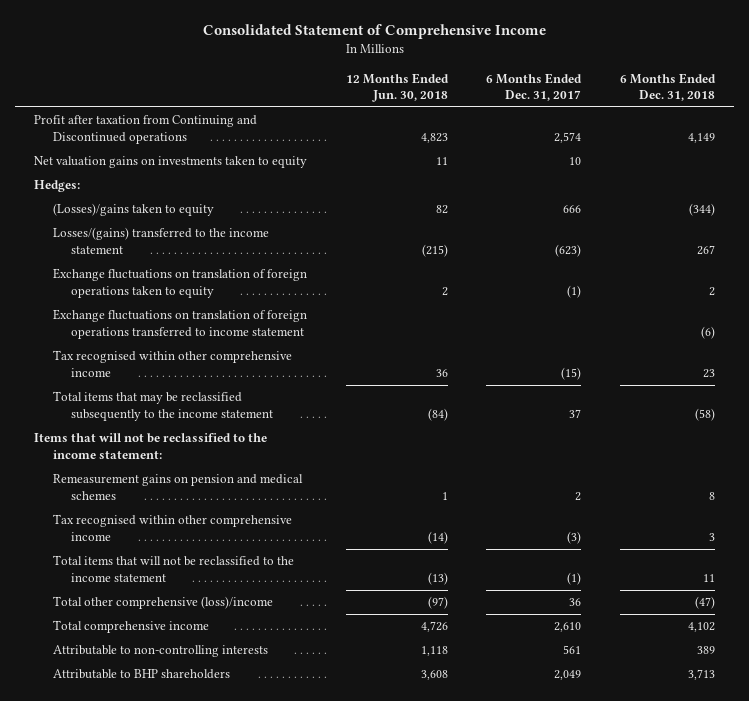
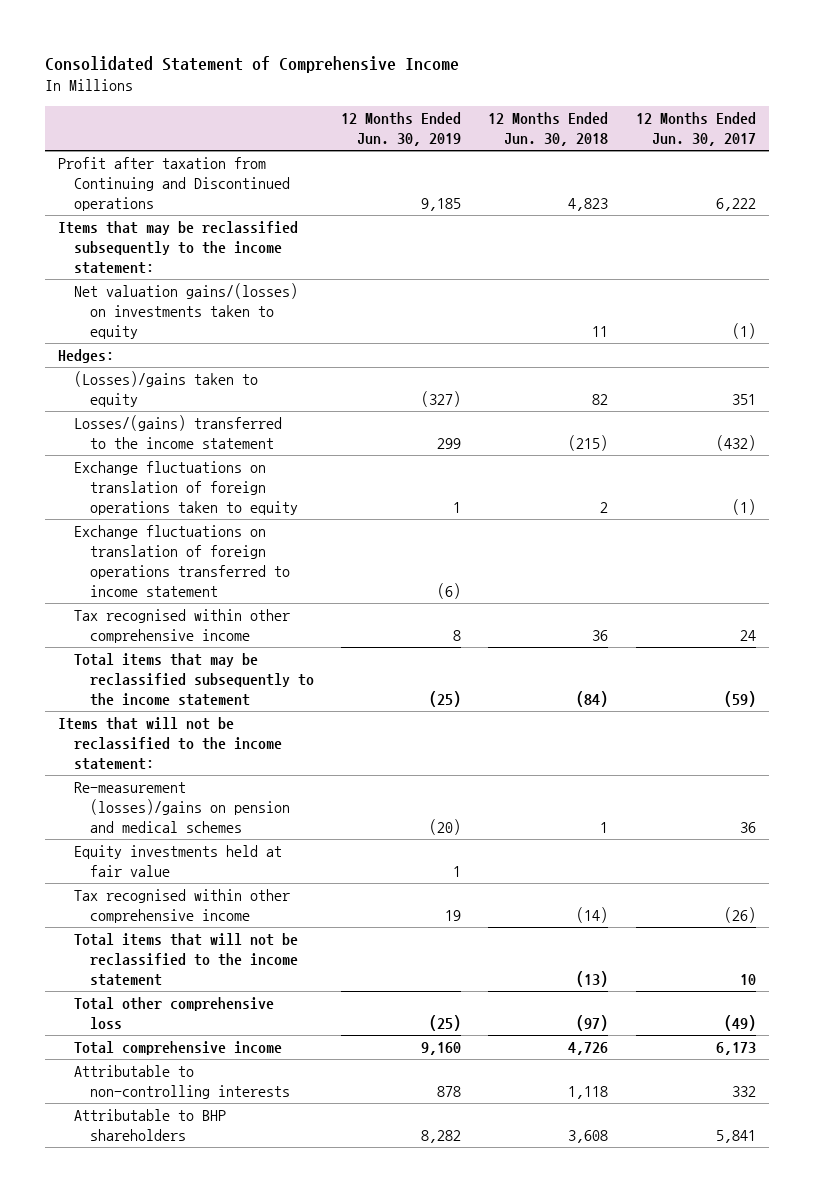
[486,72,583,102] 6 Months Ended Dec. 31, 2017 -> none
[619,72,716,102] 6 Months Ended Dec. 31, 2018 -> none
none -> [341,112,462,147] 12 Months Ended Jun. 30, 2019
none -> [635,112,756,147] 12 Months Ended Jun. 30, 2017
none -> [58,221,299,275] Items that may be reclassified subsequently to the income statement:
[34,156,308,169] Net valuation gains on investments taken to equity -> [74,283,299,340] Net valuation gains/(losses) on investments taken to equity
[52,474,303,500] Remeasurement gains on pension and medical schemes -> [74,782,290,834] Re-measurement (losses)/gains on pension and medical schemes
none -> [74,845,283,878] Equity investments held at fair value
[52,596,273,610] Total other comprehensive (loss)/income -> [74,997,275,1030] Total other comprehensive loss

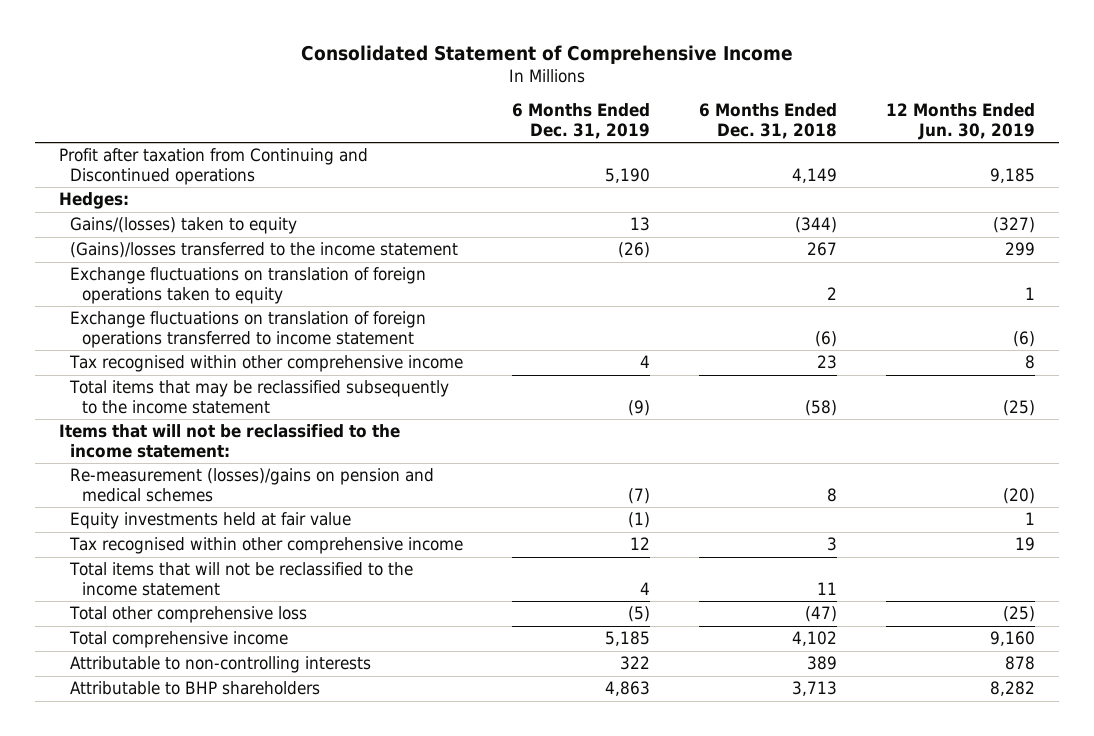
[488,112,609,147] 12 Months Ended Jun. 30, 2018 -> none
[635,112,756,147] 12 Months Ended Jun. 30, 2017 -> none
none -> [512,103,651,140] 6 Months Ended Dec. 31, 2019
none -> [698,103,837,140] 6 Months Ended Dec. 31, 2018
[58,221,299,275] Items that may be reclassified subsequently to the income statement: -> none
[74,283,299,340] Net valuation gains/(losses) on investments taken to equity -> none
[74,371,259,408] (Losses)/gains taken to equity -> [70,217,298,235] Gains/(losses) taken to equity
[74,415,283,450] Losses/(gains) transferred to the income statement -> [70,242,459,259] (Gains)/losses transferred to the income statement

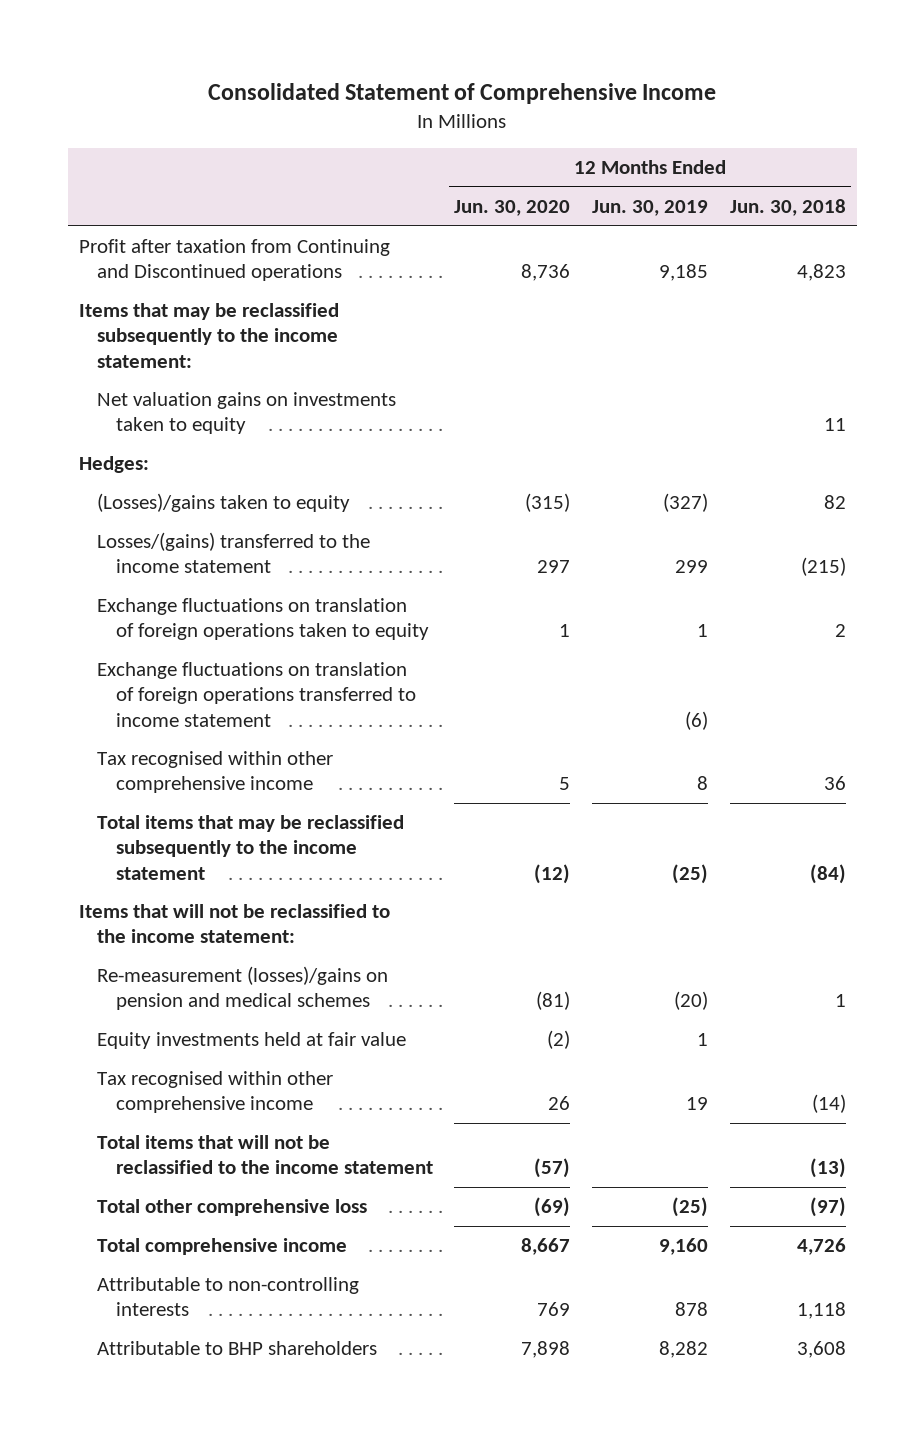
[512,103,651,140] 6 Months Ended Dec. 31, 2019 -> none
[698,103,837,140] 6 Months Ended Dec. 31, 2018 -> none
none -> [454,200,571,217] Jun. 30, 2020
none -> [729,199,846,217] Jun. 30, 2018
none -> [78,303,339,368] Items that may be reclassified subsequently to the income statement:
none -> [97,392,397,435] Net valuation gains on investments taken to equity
[70,217,298,235] Gains/(losses) taken to equity -> [97,493,351,513] (Losses)/gains taken to equity
[70,242,459,259] (Gains)/losses transferred to the income statement -> [97,532,371,574] Losses/(gains) transferred to the income statement

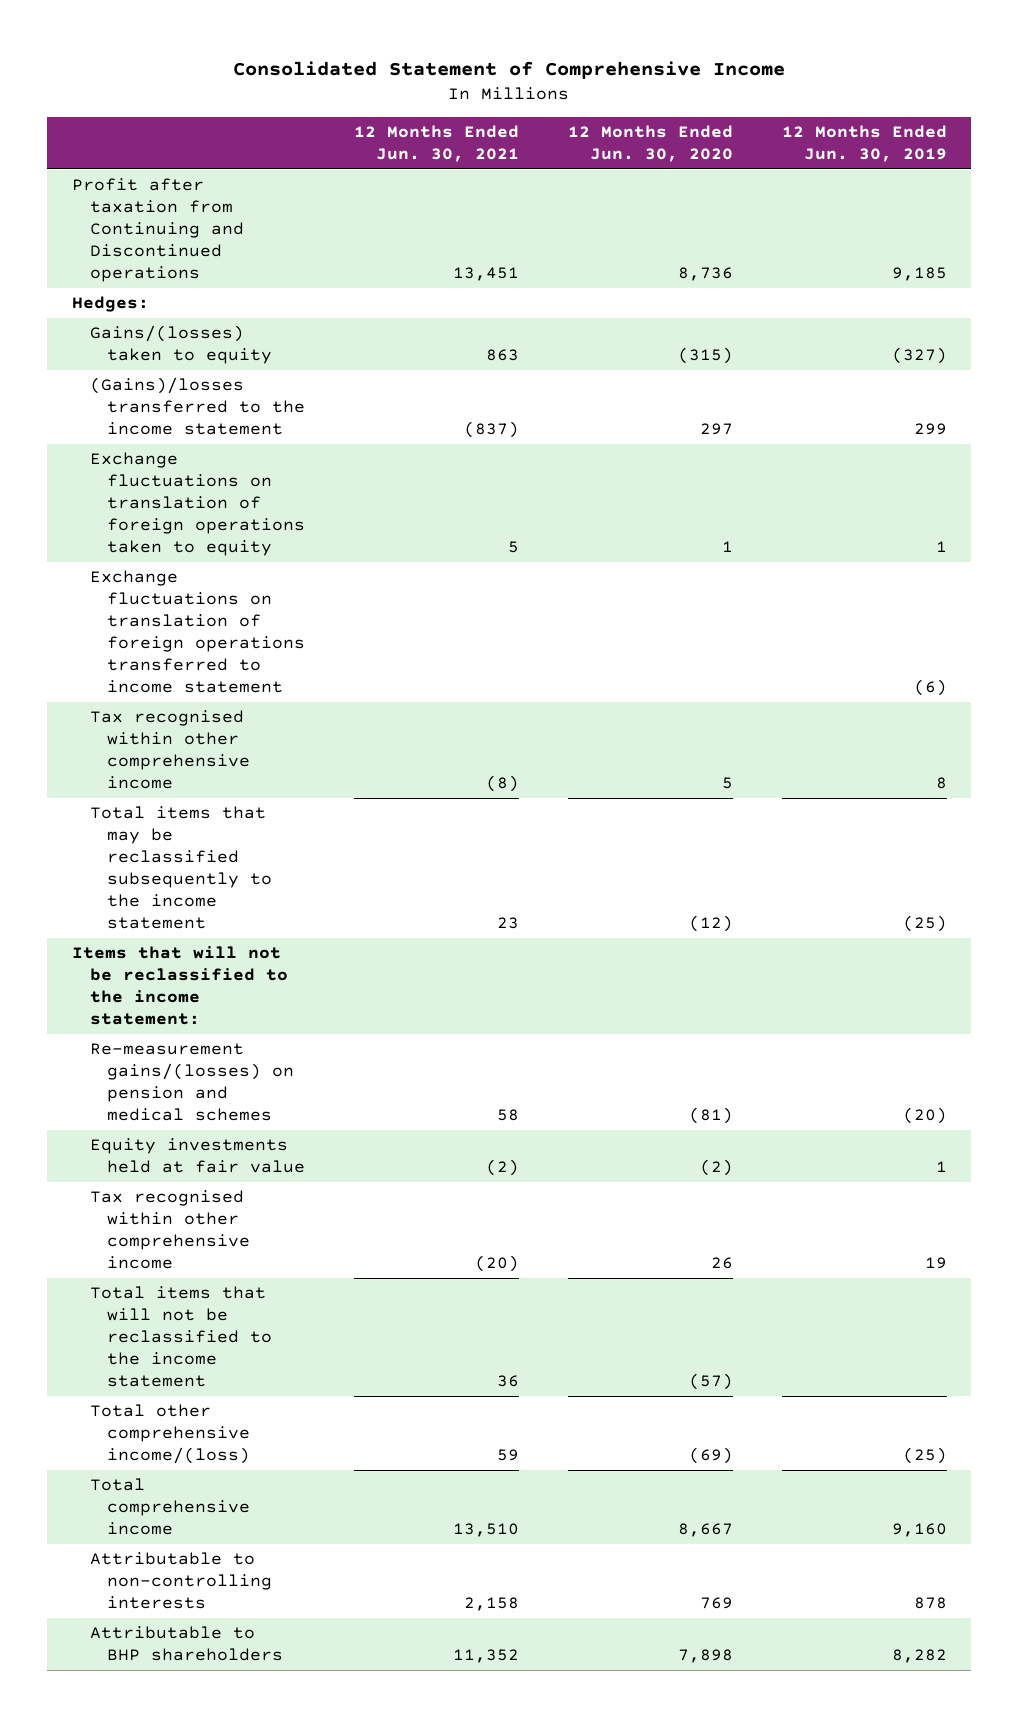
[729,199,846,217] Jun. 30, 2018 -> none
none -> [354,125,520,163] 12 Months Ended Jun. 30, 2021
[78,303,339,368] Items that may be reclassified subsequently to the income statement: -> none
[97,392,397,435] Net valuation gains on investments taken to equity -> none
[97,493,351,513] (Losses)/gains taken to equity -> [89,325,273,365] Gains/(losses) taken to equity
[97,532,371,574] Losses/(gains) transferred to the income statement -> [89,377,306,436] (Gains)/losses transferred to the income statement
[97,966,389,1011] Re-measurement (losses)/gains on pension and medical schemes -> [89,1043,295,1122] Re-measurement gains/(losses) on pension and medical schemes
[97,1199,368,1217] Total other comprehensive loss -> [89,1404,251,1465] Total other comprehensive income/(loss)

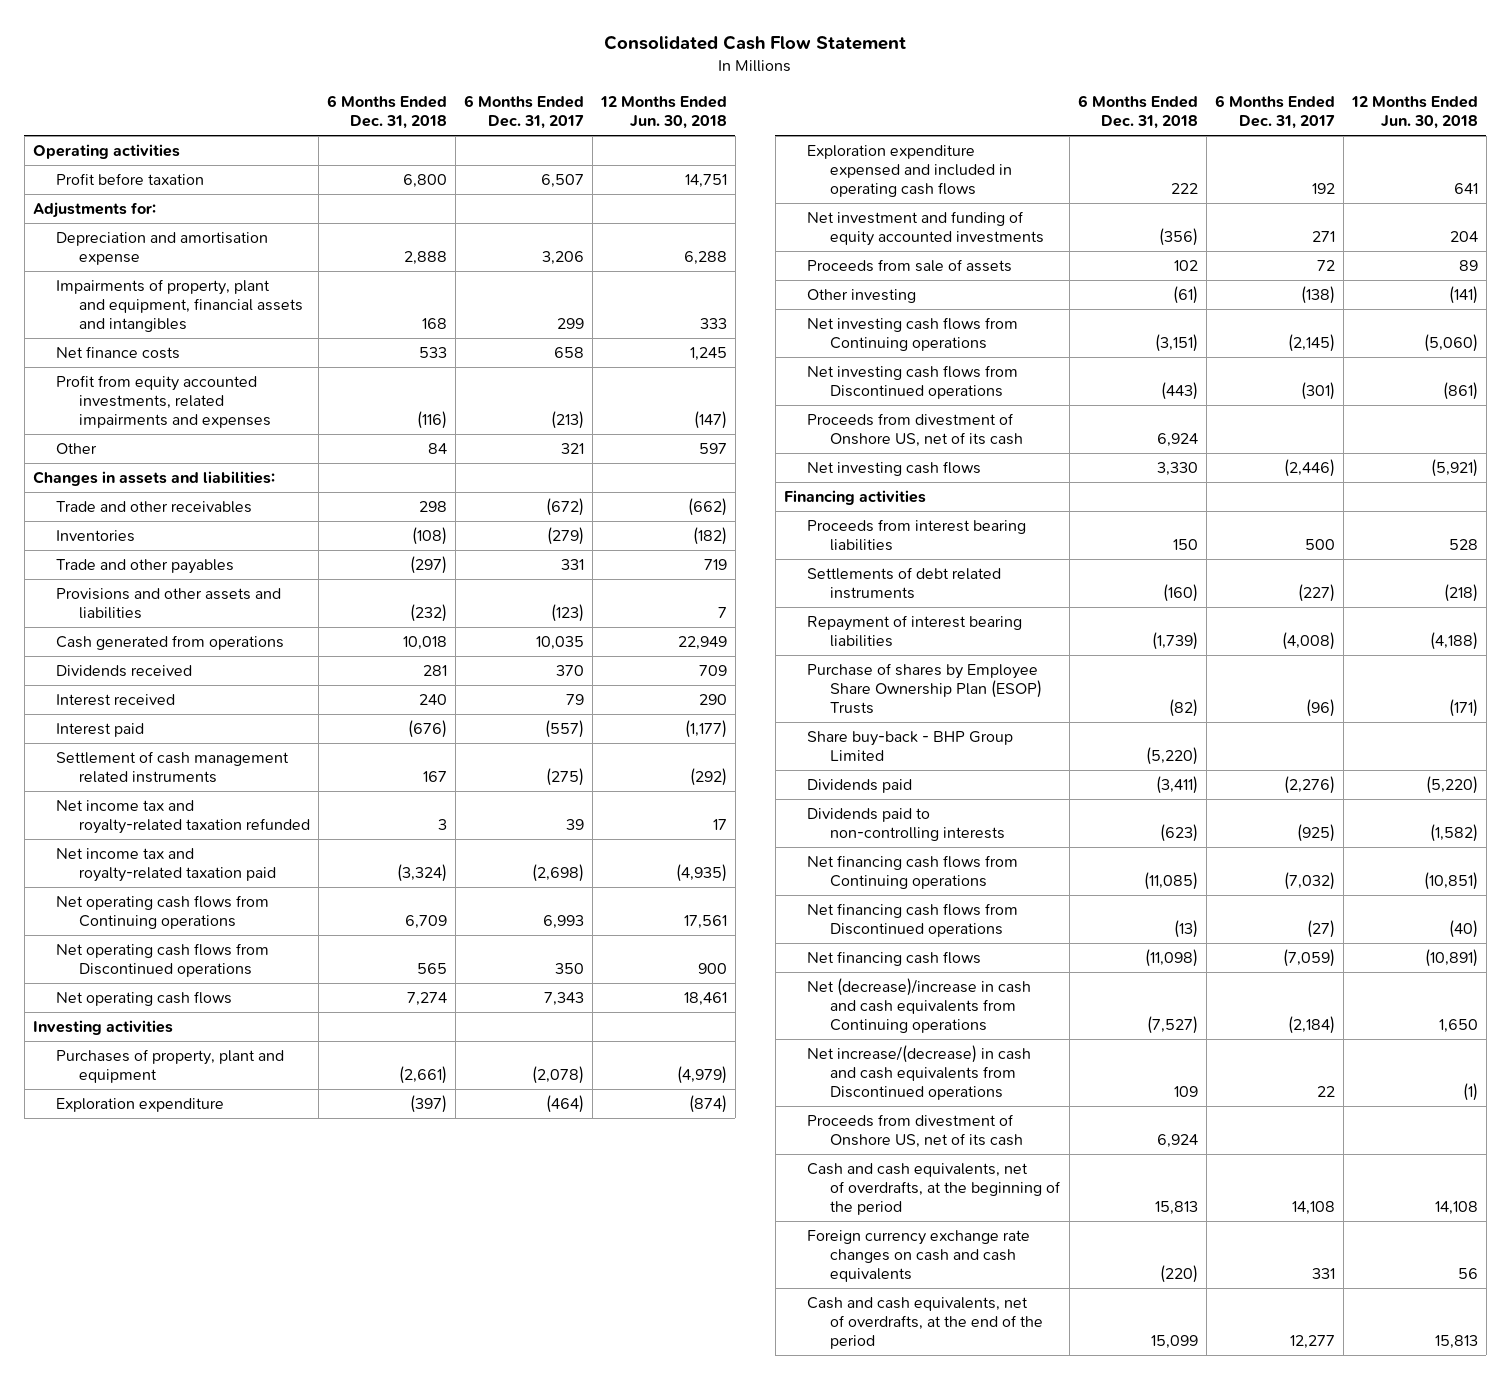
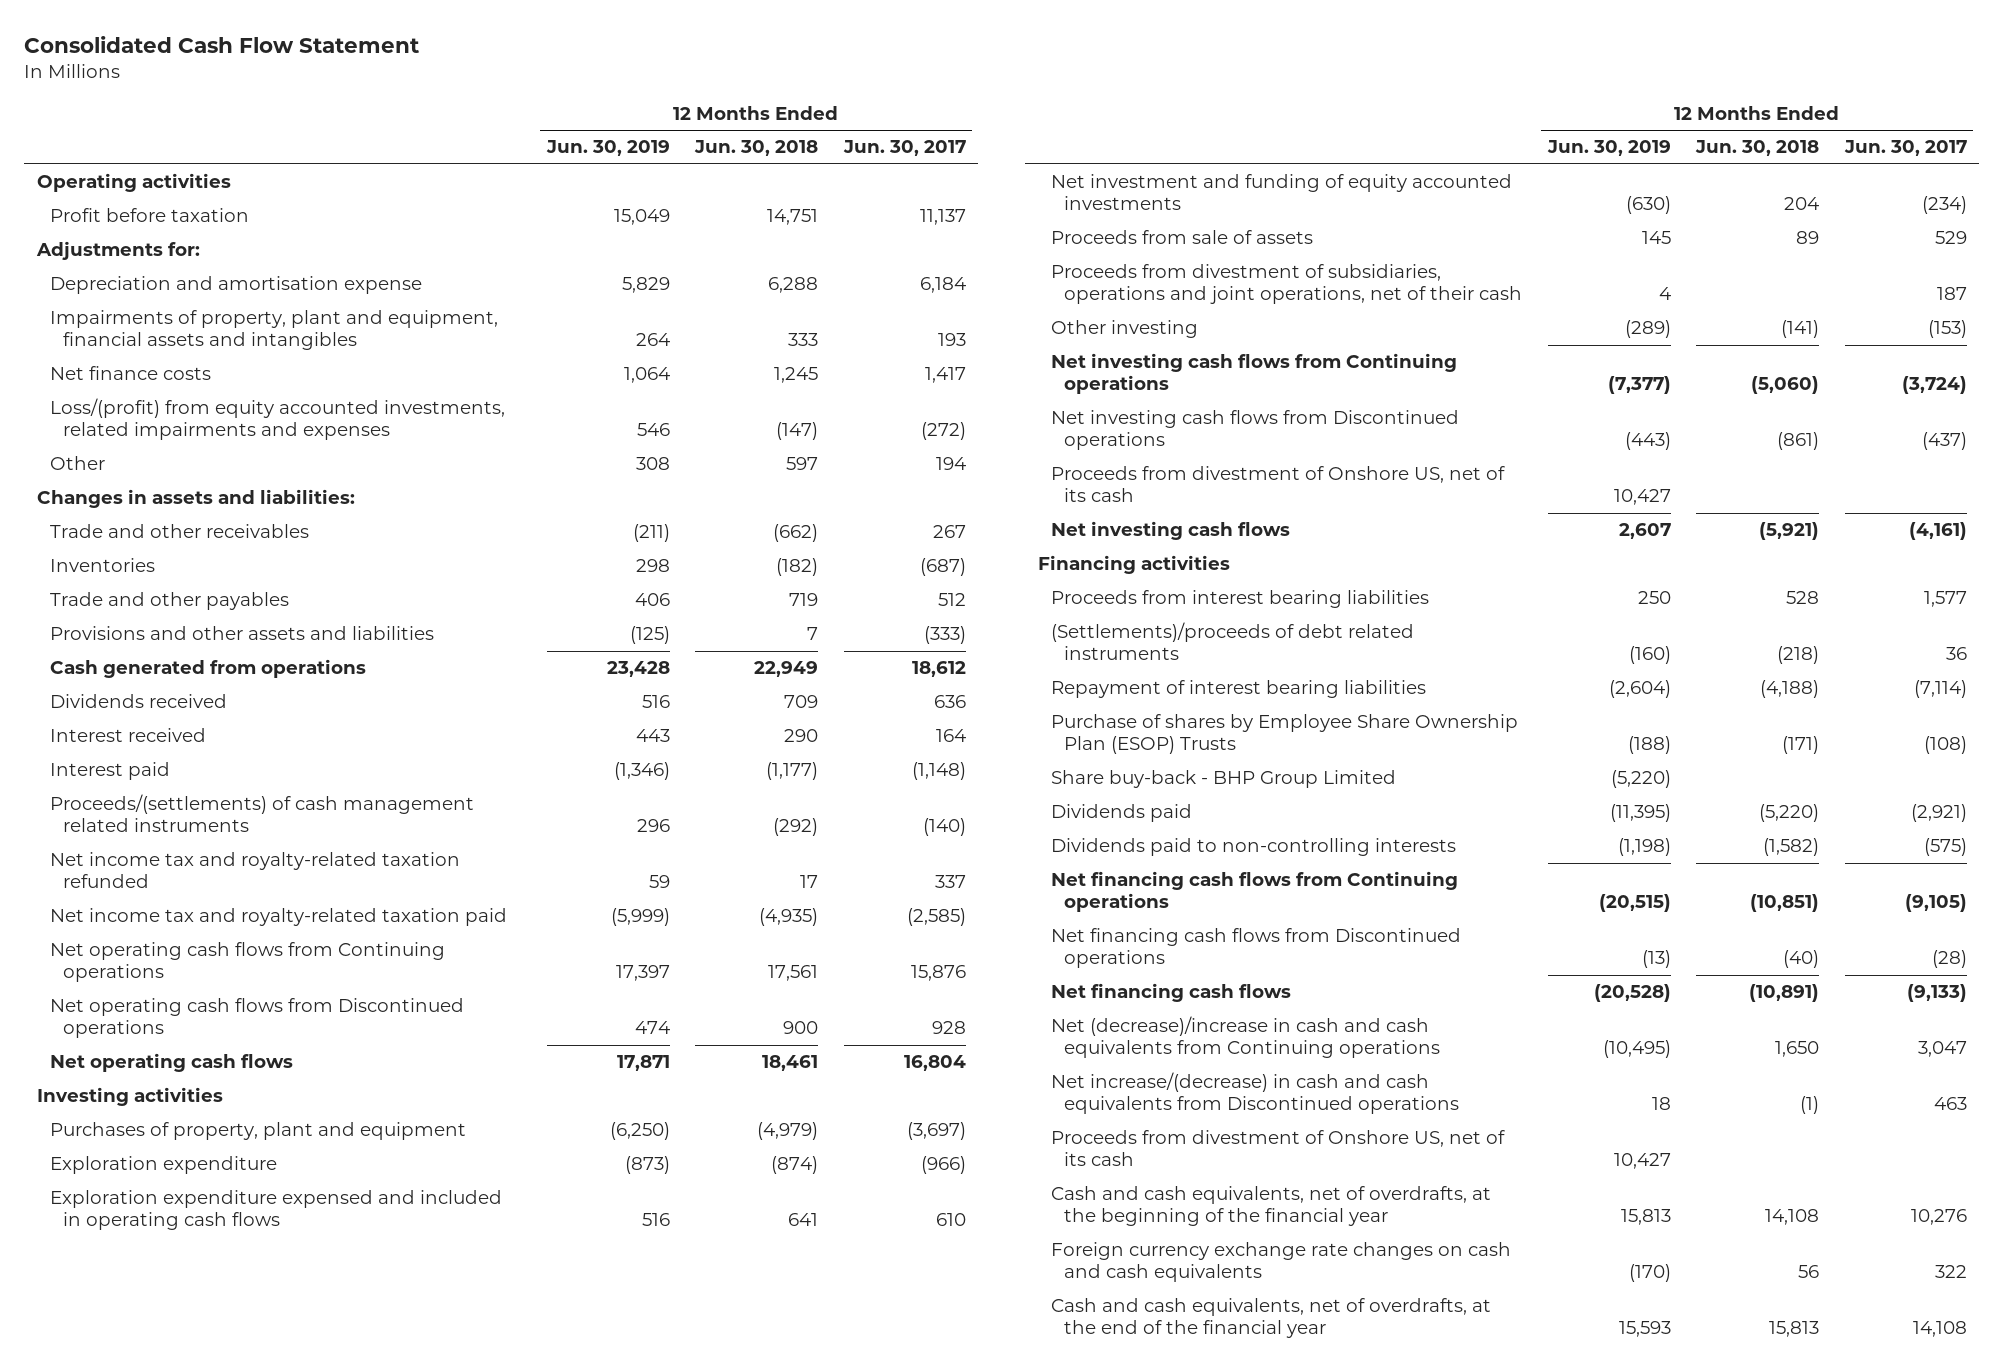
[326,95,447,130] 6 Months Ended Dec. 31, 2018 -> none
[463,95,584,130] 6 Months Ended Dec. 31, 2017 -> none
none -> [545,140,670,157] Jun. 30, 2019
none -> [842,140,966,157] Jun. 30, 2017
[55,375,271,428] Profit from equity accounted investments, related impairments and expenses -> [50,398,506,441] Loss/(profit) from equity accounted investments, related impairments and expenses
[55,751,289,783] Settlement of cash management related instruments -> [50,794,475,833] Proceeds/(settlements) of cash management related instruments
none -> [1050,264,1523,305] Proceeds from divestment of subsidiaries, operations and joint operations, net of their cash
[806,567,1001,599] Settlements of debt related instruments -> [1050,622,1414,661] (Settlements)/proceeds of debt related instruments
[806,1163,1061,1215] Cash and cash equivalents, net of overdrafts, at the beginning of the period -> [1050,1186,1491,1227] Cash and cash equivalents, net of overdrafts, at the beginning of the financial year
[806,1297,1043,1349] Cash and cash equivalents, net of overdrafts, at the end of the period -> [1050,1298,1491,1339] Cash and cash equivalents, net of overdrafts, at the end of the financial year

